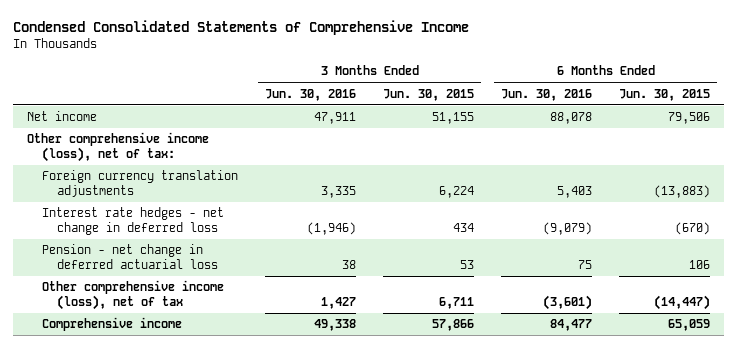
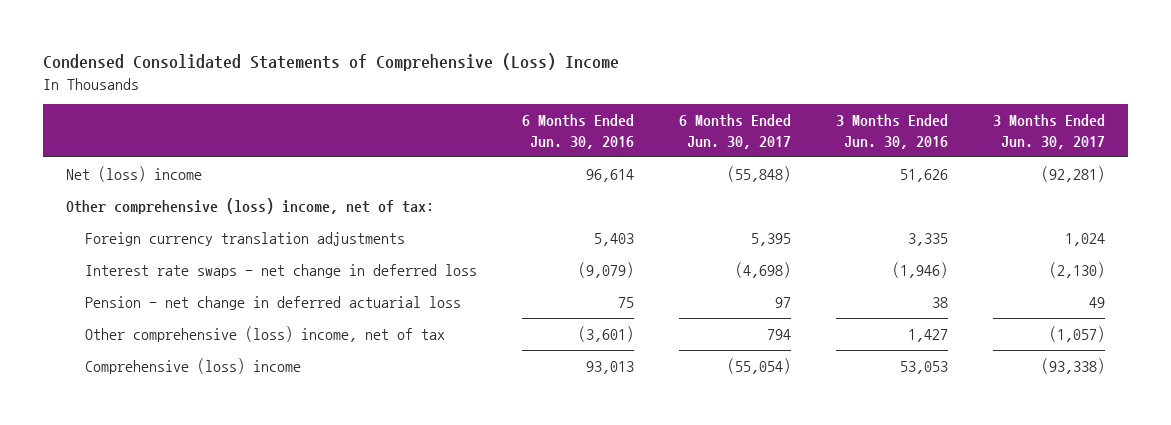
[13,20,470,36] Condensed Consolidated Statements of Comprehensive Income -> [43,53,620,72] Condensed Consolidated Statements of Comprehensive (Loss) Income
[383,88,475,101] Jun. 30, 2015 -> none
[619,88,711,101] Jun. 30, 2015 -> none
none -> [679,114,792,149] 6 Months Ended Jun. 30, 2017
none -> [993,114,1106,149] 3 Months Ended Jun. 30, 2017
[27,111,98,122] Net income -> [65,166,202,183] Net (loss) income
[313,112,356,125] 47,911 -> [900,169,949,183] 51,626
[550,112,593,125] 88,078 -> [586,169,635,183] 96,614
[27,132,210,162] Other comprehensive income (loss), net of tax: -> [65,198,434,215] Other comprehensive (loss) income, net of tax:
[41,207,224,235] Interest rate hedges - net change in deferred loss -> [85,264,478,279] Interest rate swaps - net change in deferred loss
[41,280,224,310] Other comprehensive income (loss), net of tax -> [85,326,446,343] Other comprehensive (loss) income, net of tax
[41,317,182,332] Comprehensive income -> [85,358,302,375] Comprehensive (loss) income
[313,319,356,332] 49,338 -> [900,361,949,375] 53,053
[550,319,593,332] 84,477 -> [586,361,635,375] 93,013

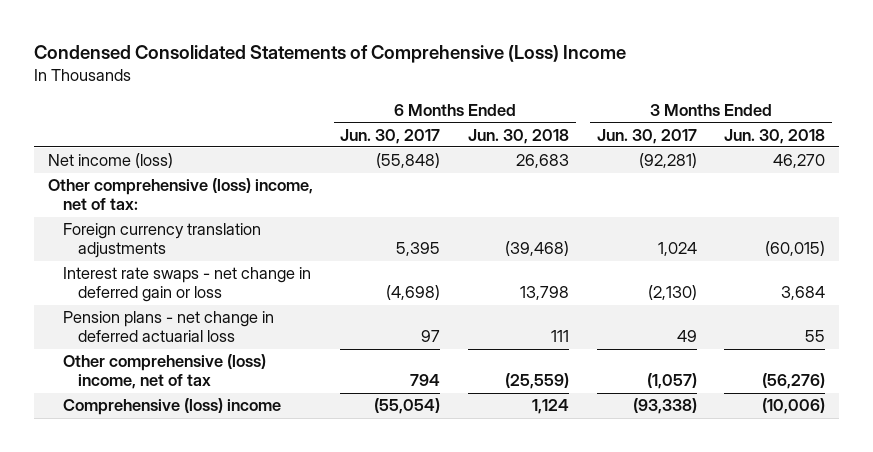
[522,114,635,149] 6 Months Ended Jun. 30, 2016 -> none
[836,114,949,149] 3 Months Ended Jun. 30, 2016 -> none
none -> [468,128,570,144] Jun. 30, 2018
none -> [724,128,826,144] Jun. 30, 2018
[65,166,202,183] Net (loss) income -> [47,153,173,169] Net income (loss)
[85,264,478,279] Interest rate swaps - net change in deferred loss -> [62,267,311,303] Interest rate swaps - net change in deferred gain or loss
[85,296,462,311] Pension - net change in deferred actuarial loss -> [62,311,274,343] Pension plans - net change in deferred actuarial loss

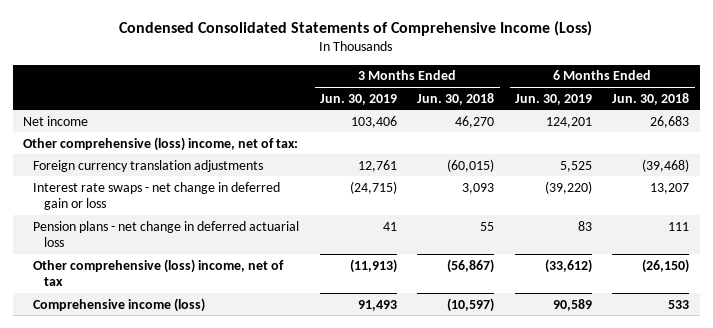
[34,45,627,64] Condensed Consolidated Statements of Comprehensive (Loss) Income -> [119,21,593,37] Condensed Consolidated Statements of Comprehensive Income (Loss)
[340,128,441,144] Jun. 30, 2017 -> none
[596,128,697,144] Jun. 30, 2017 -> none
none -> [319,93,397,105] Jun. 30, 2019
none -> [514,93,592,105] Jun. 30, 2019
[47,153,173,169] Net income (loss) -> [23,115,89,126] Net income
[520,286,570,301] 13,798 -> [650,182,690,194] 13,207
[781,286,826,301] 3,684 -> [462,182,495,194] 3,093
[505,373,570,390] (25,559) -> [642,258,690,273] (26,150)
[762,373,826,390] (56,276) -> [447,258,495,273] (56,867)
[62,398,281,416] Comprehensive (loss) income -> [33,297,206,312] Comprehensive income (loss)
[532,399,570,415] 1,124 -> [668,299,690,309] 533
[762,398,826,415] (10,006) -> [447,297,495,312] (10,597)

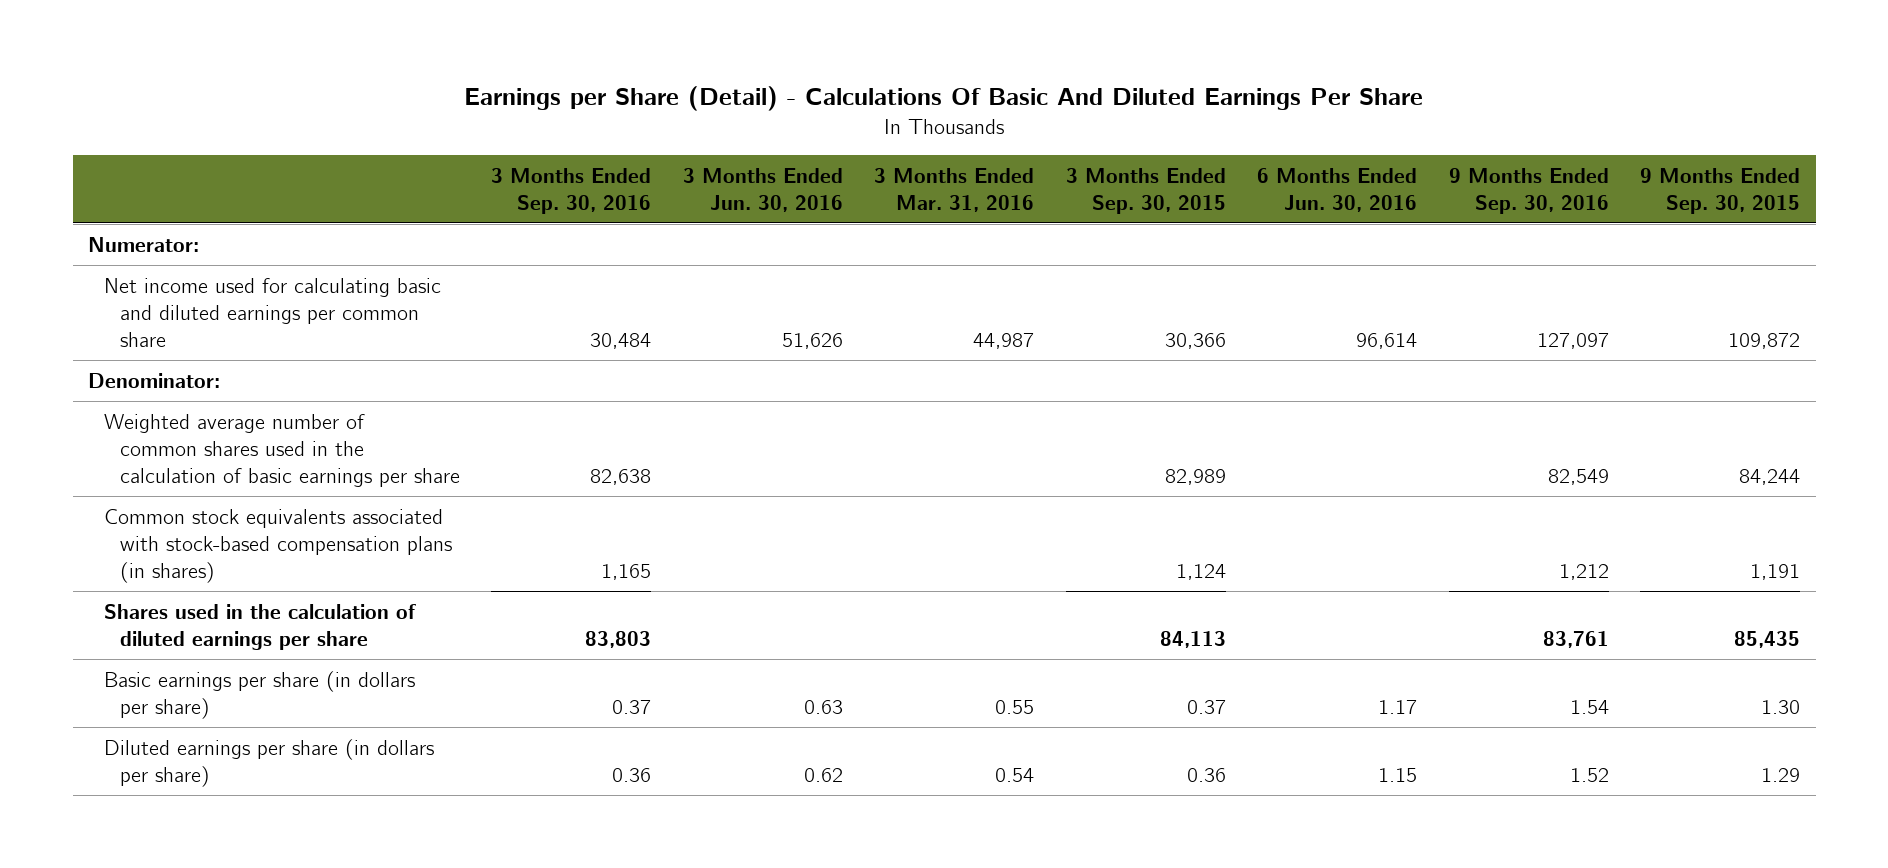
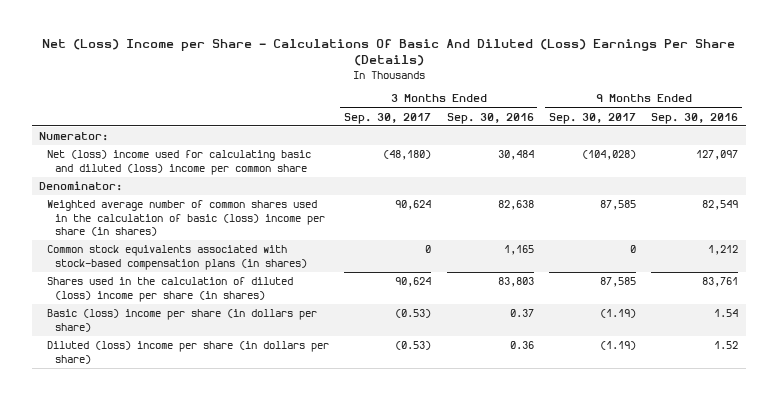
[464,86,1424,112] Earnings per Share (Detail) - Calculations Of Basic And Diluted Earnings Per Share -> [41,38,735,67] Net (Loss) Income per Share - Calculations Of Basic And Diluted (Loss) Earnings Per Share (Details)
[682,167,843,213] 3 Months Ended Jun. 30, 2016 -> none
[874,167,1035,213] 3 Months Ended Mar. 31, 2016 -> none
[1065,167,1226,215] 3 Months Ended Sep. 30, 2015 -> none
[1257,167,1418,213] 6 Months Ended Jun. 30, 2016 -> none
[1639,167,1800,215] 9 Months Ended Sep. 30, 2015 -> none
none -> [344,112,432,124] Sep. 30, 2017
none -> [549,112,637,124] Sep. 30, 2017
[104,277,442,348] Net income used for calculating basic and diluted earnings per common share -> [46,150,311,175] Net (loss) income used for calculating basic and diluted (loss) income per common share
[104,413,460,488] Weighted average number of common shares used in the calculation of basic earnings per share -> [46,200,325,236] Weighted average number of common shares used in the calculation of basic (loss) income per share (in shares)
[104,603,417,650] Shares used in the calculation of diluted earnings per share -> [46,277,293,302] Shares used in the calculation of diluted (loss) income per share (in shares)
[104,670,416,719] Basic earnings per share (in dollars per share) -> [46,309,317,332] Basic (loss) income per share (in dollars per share)
[104,738,435,787] Diluted earnings per share (in dollars per share) -> [46,341,329,364] Diluted (loss) income per share (in dollars per share)

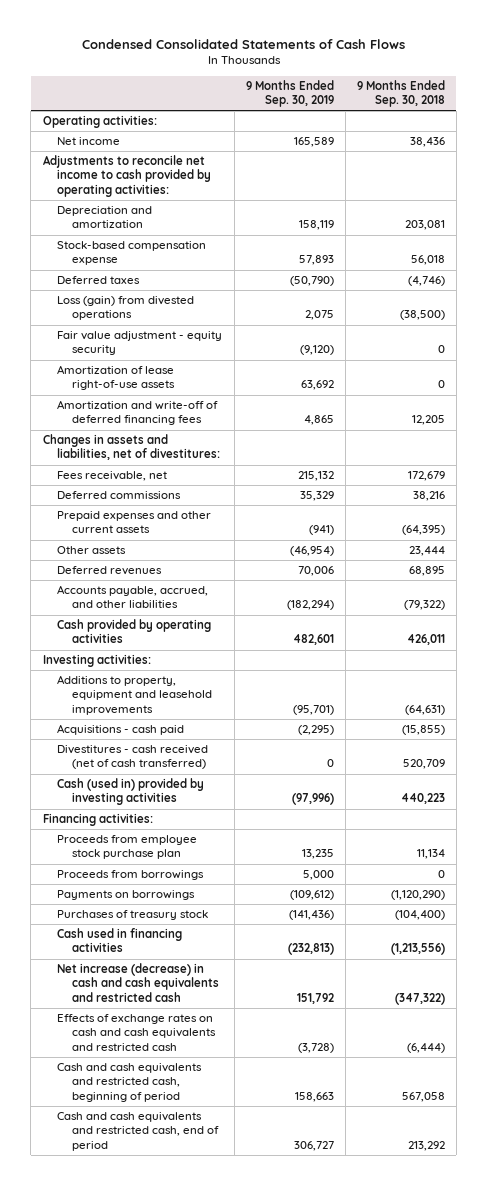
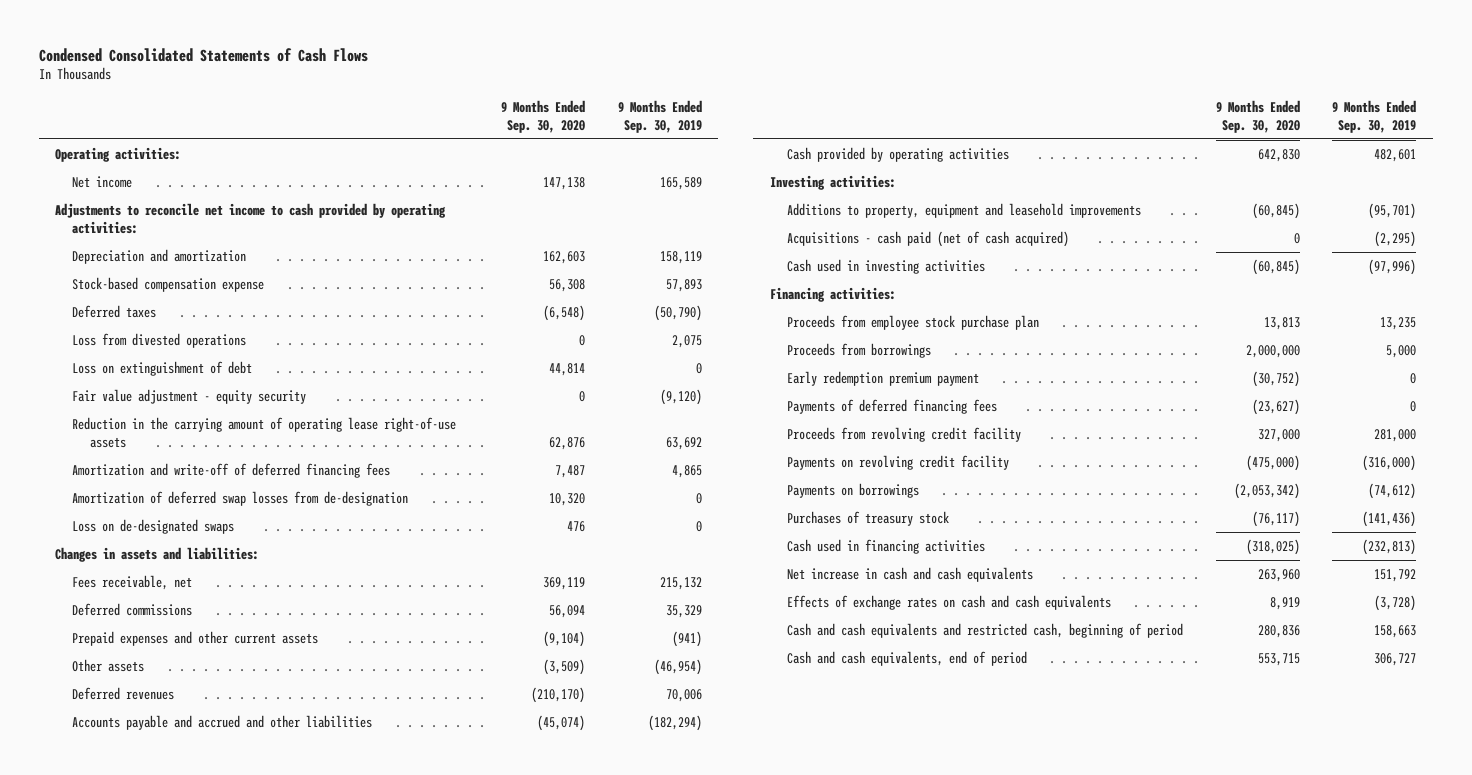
[356,79,445,108] 9 Months Ended Sep. 30, 2018 -> none
none -> [501,100,586,133] 9 Months Ended Sep. 30, 2020
[57,296,195,321] Loss (gain) from divested operations -> [72,332,247,348] Loss from divested operations
none -> [72,360,253,376] Loss on extinguishment of debt
[57,365,176,391] Amortization of lease right-of-use assets -> [72,416,457,448] Reduction in the carrying amount of operating lease right-of-use assets
none -> [72,490,409,506] Amortization of deferred swap losses from de-designation
none -> [72,518,235,534] Loss on de-designated swaps
[42,434,221,461] Changes in assets and liabilities, net of divestitures: -> [55,546,260,562] Changes in assets and liabilities:
[57,585,209,609] Accounts payable, accrued, and other liabilities -> [72,714,373,730] Accounts payable and accrued and other liabilities
[57,745,209,770] Divestitures - cash received (net of cash transferred) -> none
[57,724,185,736] Acquisitions - cash paid -> [786,230,1069,247] Acquisitions - cash paid (net of cash acquired)
[57,778,205,806] Cash (used in) provided by investing activities -> [786,258,985,274] Cash used in investing activities
none -> [786,370,979,386] Early redemption premium payment
none -> [786,398,997,414] Payments of deferred financing fees
none -> [786,426,1021,442] Proceeds from revolving credit facility
none -> [786,454,1009,470] Payments on revolving credit facility
[289,890,334,901] (109,612) -> [1368,482,1417,499] (74,612)
[57,963,220,1002] Net increase (decrease) in cash and cash equivalents and restricted cash -> [786,566,1033,582] Net increase in cash and cash equivalents
[57,1014,217,1051] Effects of exchange rates on cash and cash equivalents and restricted cash -> [786,594,1111,610] Effects of exchange rates on cash and cash equivalents
[57,1112,220,1151] Cash and cash equivalents and restricted cash, end of period -> [786,650,1027,666] Cash and cash equivalents, end of period

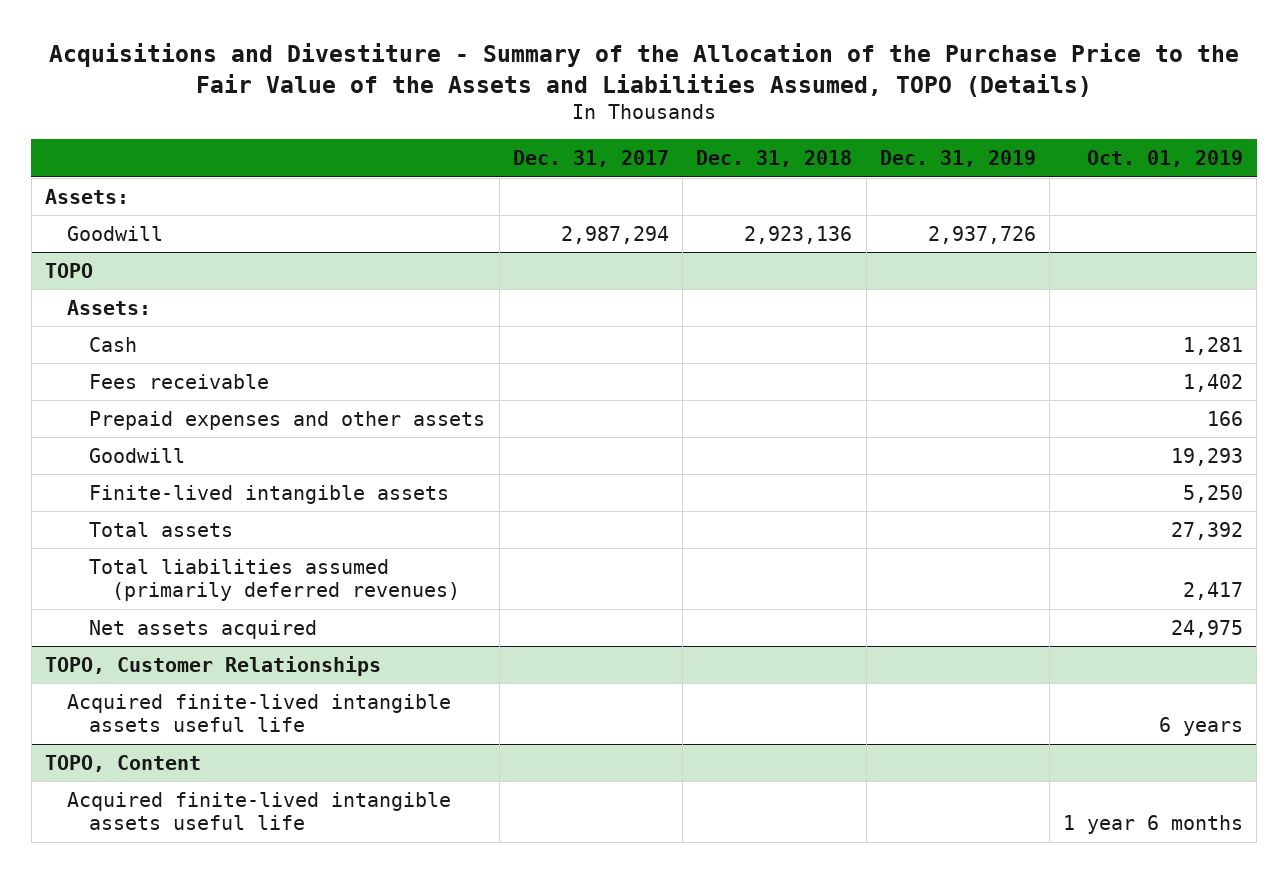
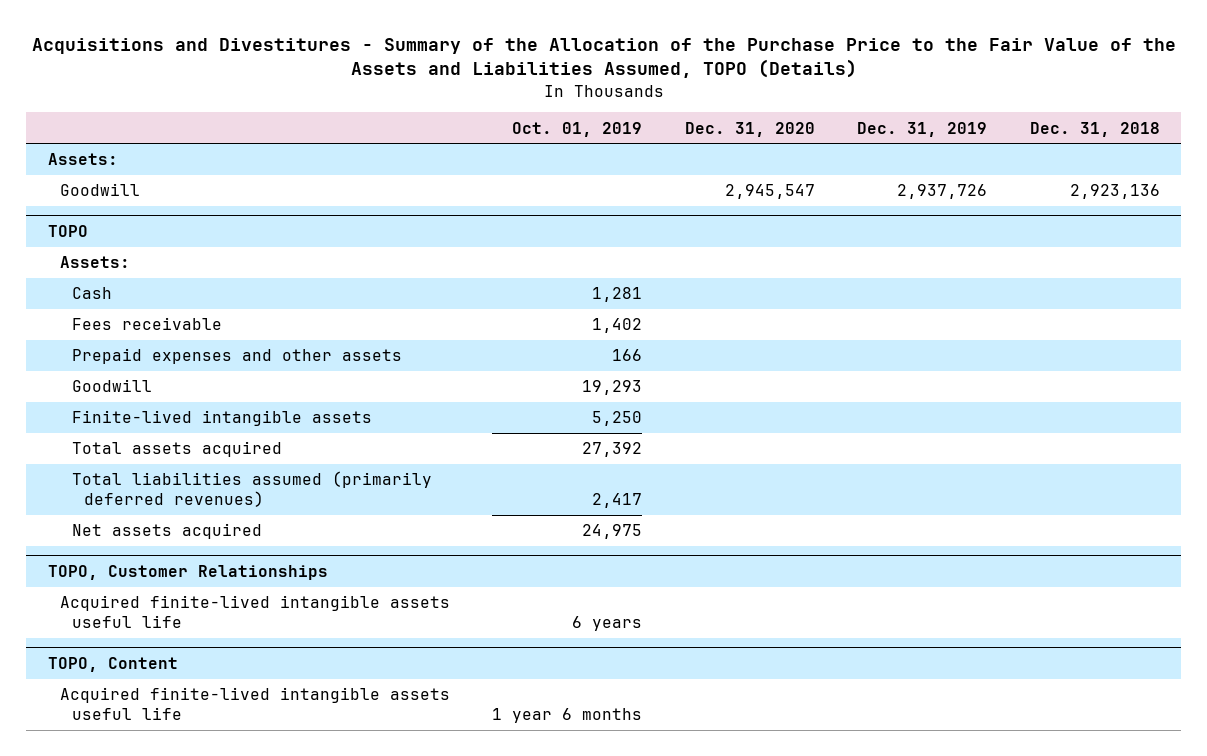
[49,43,1240,97] Acquisitions and Divestiture - Summary of the Allocation of the Purchase Price to the Fair Value of the Assets and Liabilities Assumed, TOPO (Details) -> [31,37,1176,79] Acquisitions and Divestitures - Summary of the Allocation of the Purchase Price to the Fair Value of the Assets and Liabilities Assumed, TOPO (Details)
[512,150,669,168] Dec. 31, 2017 -> none
none -> [684,121,815,137] Dec. 31, 2020
[89,521,234,537] Total assets -> [71,441,282,458] Total assets acquired

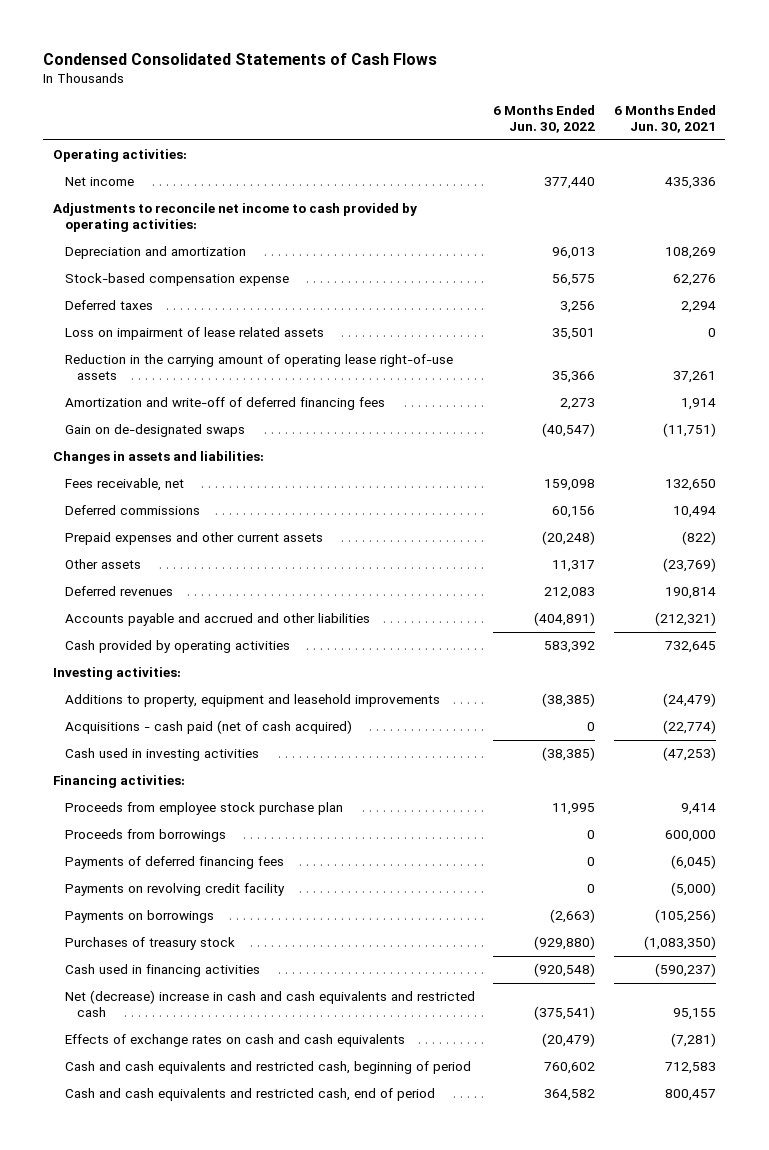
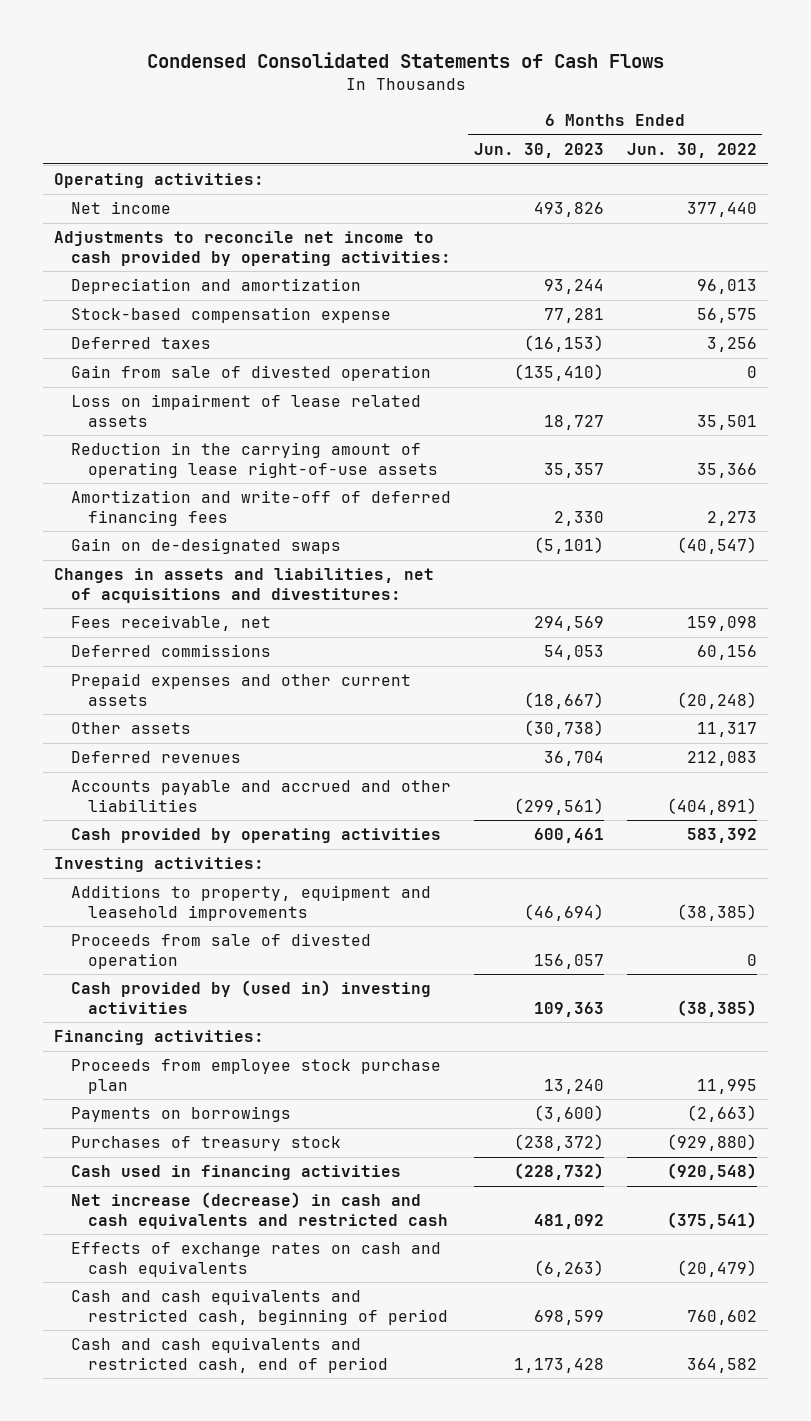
[613,105,716,134] 6 Months Ended Jun. 30, 2021 -> none
none -> [473,143,604,159] Jun. 30, 2023
none -> [71,365,432,382] Gain from sale of divested operation
[52,451,264,465] Changes in assets and liabilities: -> [54,568,435,603] Changes in assets and liabilities, net of acquisitions and divestitures:
[64,720,352,735] Acquisitions - cash paid (net of cash acquired) -> none
none -> [71,933,372,969] Proceeds from sale of divested operation
[64,748,259,762] Cash used in investing activities -> [71,980,432,1014] Cash provided by (used in) investing activities
[64,829,226,843] Proceeds from borrowings -> none
[64,856,284,870] Payments of deferred financing fees -> none
[64,883,285,897] Payments on revolving credit facility -> none
[64,990,475,1018] Net (decrease) increase in cash and cash equivalents and restricted cash -> [71,1192,449,1229] Net increase (decrease) in cash and cash equivalents and restricted cash

